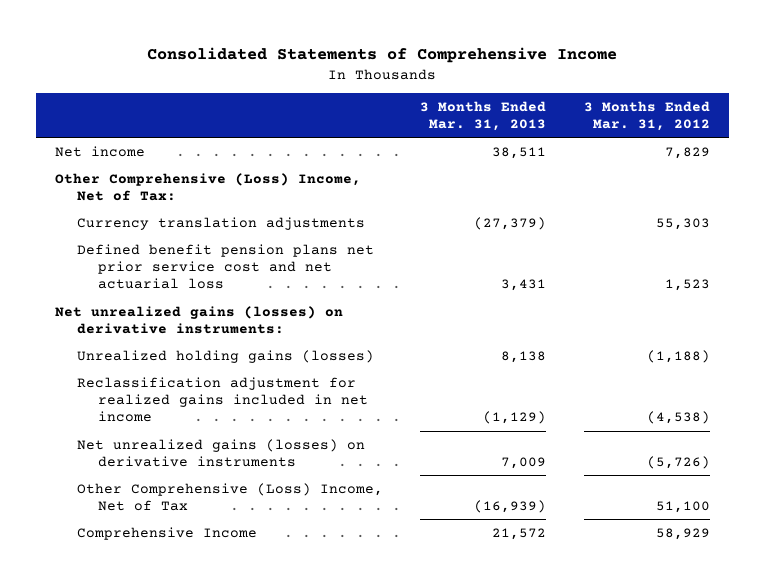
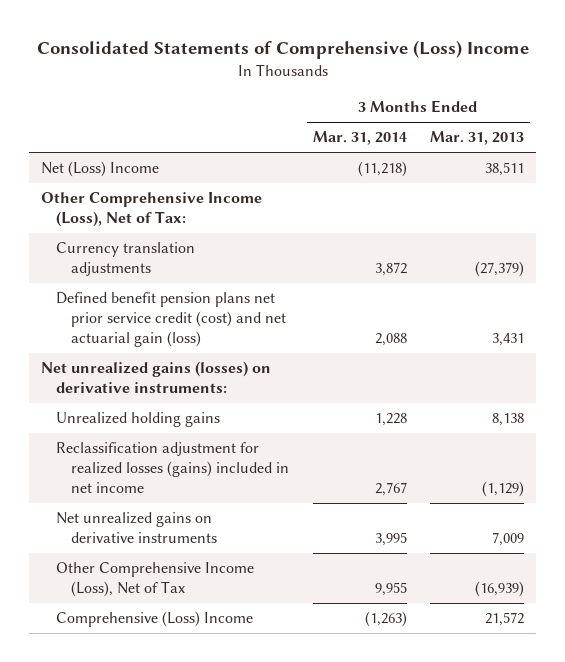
[147,46,618,63] Consolidated Statements of Comprehensive Income -> [36,40,529,60] Consolidated Statements of Comprehensive (Loss) Income
[583,100,710,132] 3 Months Ended Mar. 31, 2012 -> none
none -> [312,131,407,146] Mar. 31, 2014
[54,145,145,157] Net income -> [41,161,160,178] Net (Loss) Income
[54,172,361,202] Other Comprehensive (Loss) Income, Net of Tax: -> [41,192,263,228] Other Comprehensive Income (Loss), Net of Tax:
[76,243,374,290] Defined benefit pension plans net prior service cost and net actuarial loss -> [56,292,287,348] Defined benefit pension plans net prior service credit (cost) and net actuarial gain (loss)
[76,349,374,363] Unrealized holding gains (losses) -> [56,412,221,428] Unrealized holding gains
[76,376,369,423] Reclassification adjustment for realized gains included in net income -> [56,442,290,494] Reclassification adjustment for realized losses (gains) included in net income
[76,438,365,468] Net unrealized gains (losses) on derivative instruments -> [56,512,218,544] Net unrealized gains on derivative instruments
[76,482,383,512] Other Comprehensive (Loss) Income, Net of Tax -> [56,562,255,598] Other Comprehensive Income (Loss), Net of Tax
[76,526,257,540] Comprehensive Income -> [56,611,254,628] Comprehensive (Loss) Income

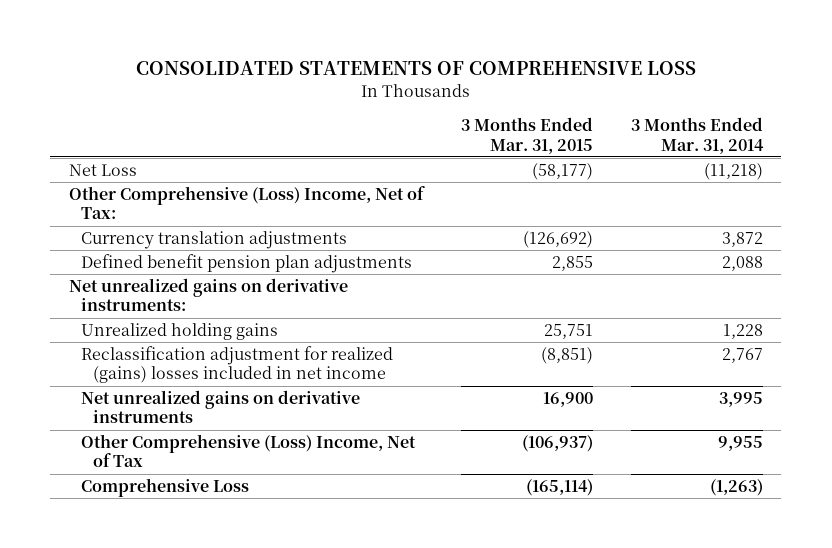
[36,40,529,60] Consolidated Statements of Comprehensive (Loss) Income -> [135,61,696,76] CONSOLIDATED STATEMENTS OF COMPREHENSIVE LOSS
[430,131,525,146] Mar. 31, 2013 -> none
none -> [460,117,593,154] 3 Months Ended Mar. 31, 2015
[41,161,160,178] Net (Loss) Income -> [69,164,138,177] Net Loss
[41,192,263,228] Other Comprehensive Income (Loss), Net of Tax: -> [69,186,426,220] Other Comprehensive (Loss) Income, Net of Tax:
[56,292,287,348] Defined benefit pension plans net prior service credit (cost) and net actuarial gain (loss) -> [80,254,412,274] Defined benefit pension plan adjustments
[41,361,272,394] Net unrealized gains (losses) on derivative instruments: -> [69,278,349,312] Net unrealized gains on derivative instruments:
[56,442,290,494] Reclassification adjustment for realized losses (gains) included in net income -> [80,346,393,384] Reclassification adjustment for realized (gains) losses included in net income
[56,562,255,598] Other Comprehensive Income (Loss), Net of Tax -> [80,434,416,468] Other Comprehensive (Loss) Income, Net of Tax
[56,611,254,628] Comprehensive (Loss) Income -> [80,478,249,498] Comprehensive Loss

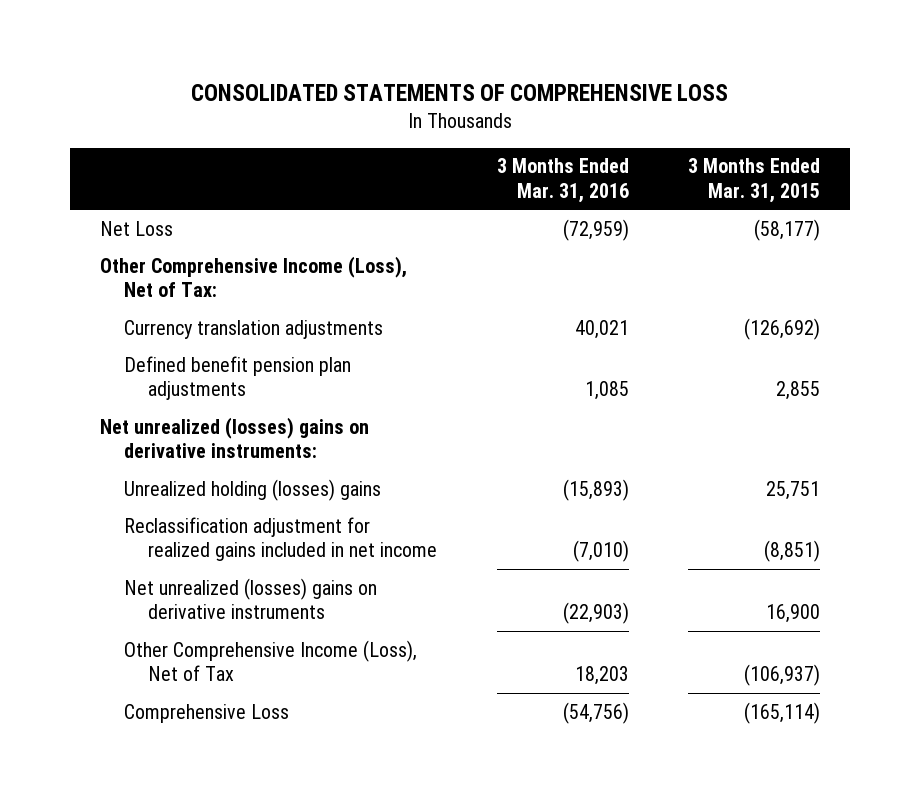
[630,117,764,154] 3 Months Ended Mar. 31, 2014 -> none
none -> [496,158,629,203] 3 Months Ended Mar. 31, 2016
[69,186,426,220] Other Comprehensive (Loss) Income, Net of Tax: -> [99,255,407,298] Other Comprehensive Income (Loss), Net of Tax:
[69,278,349,312] Net unrealized gains on derivative instruments: -> [99,416,369,459] Net unrealized (losses) gains on derivative instruments:
[80,323,278,341] Unrealized holding gains -> [123,478,381,501] Unrealized holding (losses) gains
[80,346,393,384] Reclassification adjustment for realized (gains) losses included in net income -> [123,516,438,562] Reclassification adjustment for realized gains included in net income
[80,390,360,424] Net unrealized gains on derivative instruments -> [123,577,377,620] Net unrealized (losses) gains on derivative instruments
[80,434,416,468] Other Comprehensive (Loss) Income, Net of Tax -> [123,639,417,682] Other Comprehensive Income (Loss), Net of Tax

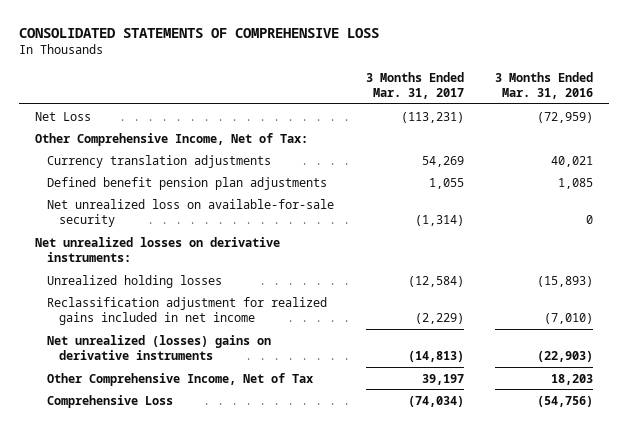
[687,158,820,203] 3 Months Ended Mar. 31, 2015 -> none
none -> [365,71,464,99] 3 Months Ended Mar. 31, 2017
[99,255,407,298] Other Comprehensive Income (Loss), Net of Tax: -> [34,132,308,146] Other Comprehensive Income, Net of Tax:
none -> [47,198,335,227] Net unrealized loss on available-for-sale security
[99,416,369,459] Net unrealized (losses) gains on derivative instruments: -> [34,236,280,262] Net unrealized losses on derivative instruments:
[123,478,381,501] Unrealized holding (losses) gains -> [47,274,223,288] Unrealized holding losses
[123,639,417,682] Other Comprehensive Income (Loss), Net of Tax -> [47,372,314,386] Other Comprehensive Income, Net of Tax

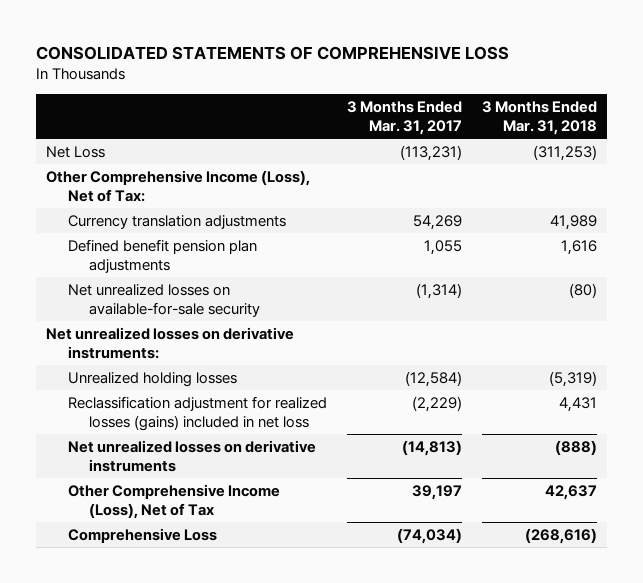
[495,71,594,99] 3 Months Ended Mar. 31, 2016 -> none
none -> [482,101,598,136] 3 Months Ended Mar. 31, 2018
[34,132,308,146] Other Comprehensive Income, Net of Tax: -> [46,169,311,202] Other Comprehensive Income (Loss), Net of Tax:
[47,198,335,227] Net unrealized loss on available-for-sale security -> [67,283,260,317] Net unrealized losses on available-for-sale security
[47,296,328,325] Reclassification adjustment for realized gains included in net income -> [67,395,327,431] Reclassification adjustment for realized losses (gains) included in net loss
[47,334,272,360] Net unrealized (losses) gains on derivative instruments -> [67,439,316,472] Net unrealized losses on derivative instruments
[47,372,314,386] Other Comprehensive Income, Net of Tax -> [67,483,280,519] Other Comprehensive Income (Loss), Net of Tax

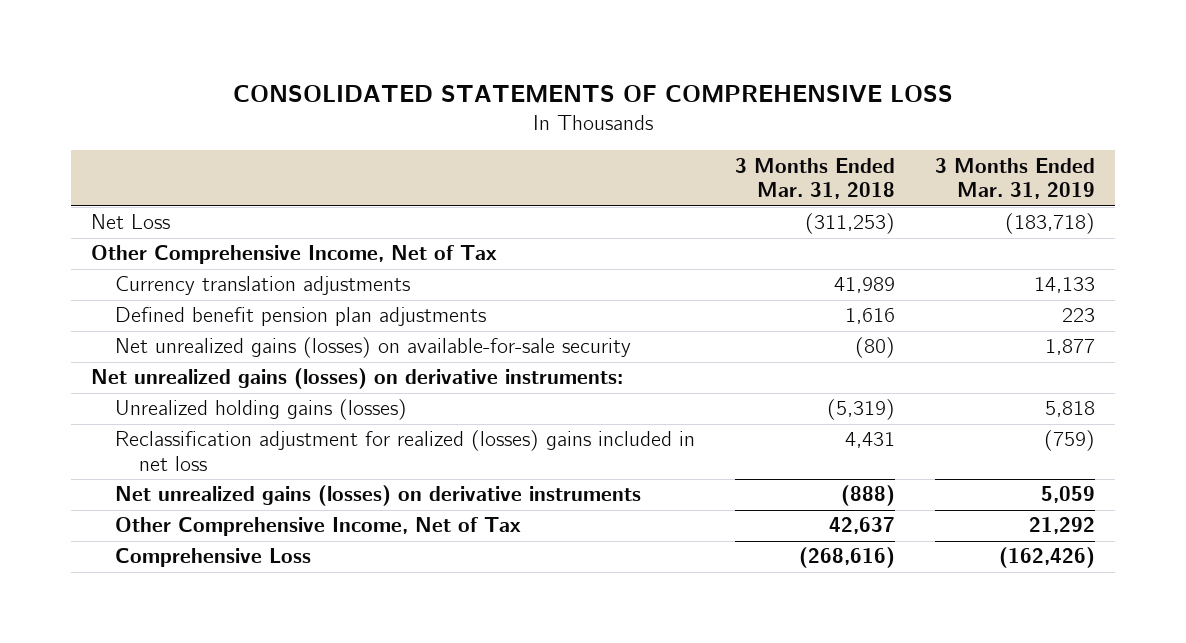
[346,101,462,136] 3 Months Ended Mar. 31, 2017 -> none
none -> [935,157,1096,200] 3 Months Ended Mar. 31, 2019
[46,169,311,202] Other Comprehensive Income (Loss), Net of Tax: -> [90,245,497,265] Other Comprehensive Income, Net of Tax
[67,283,260,317] Net unrealized losses on available-for-sale security -> [114,337,631,359] Net unrealized gains (losses) on available-for-sale security
[46,326,295,359] Net unrealized losses on derivative instruments: -> [90,368,623,390] Net unrealized gains (losses) on derivative instruments:
[67,371,237,387] Unrealized holding losses -> [114,399,407,421] Unrealized holding gains (losses)
[67,395,327,431] Reclassification adjustment for realized losses (gains) included in net loss -> [114,430,695,472] Reclassification adjustment for realized (losses) gains included in net loss
[67,439,316,472] Net unrealized losses on derivative instruments -> [114,485,641,507] Net unrealized gains (losses) on derivative instruments
[67,483,280,519] Other Comprehensive Income (Loss), Net of Tax -> [114,517,521,537] Other Comprehensive Income, Net of Tax

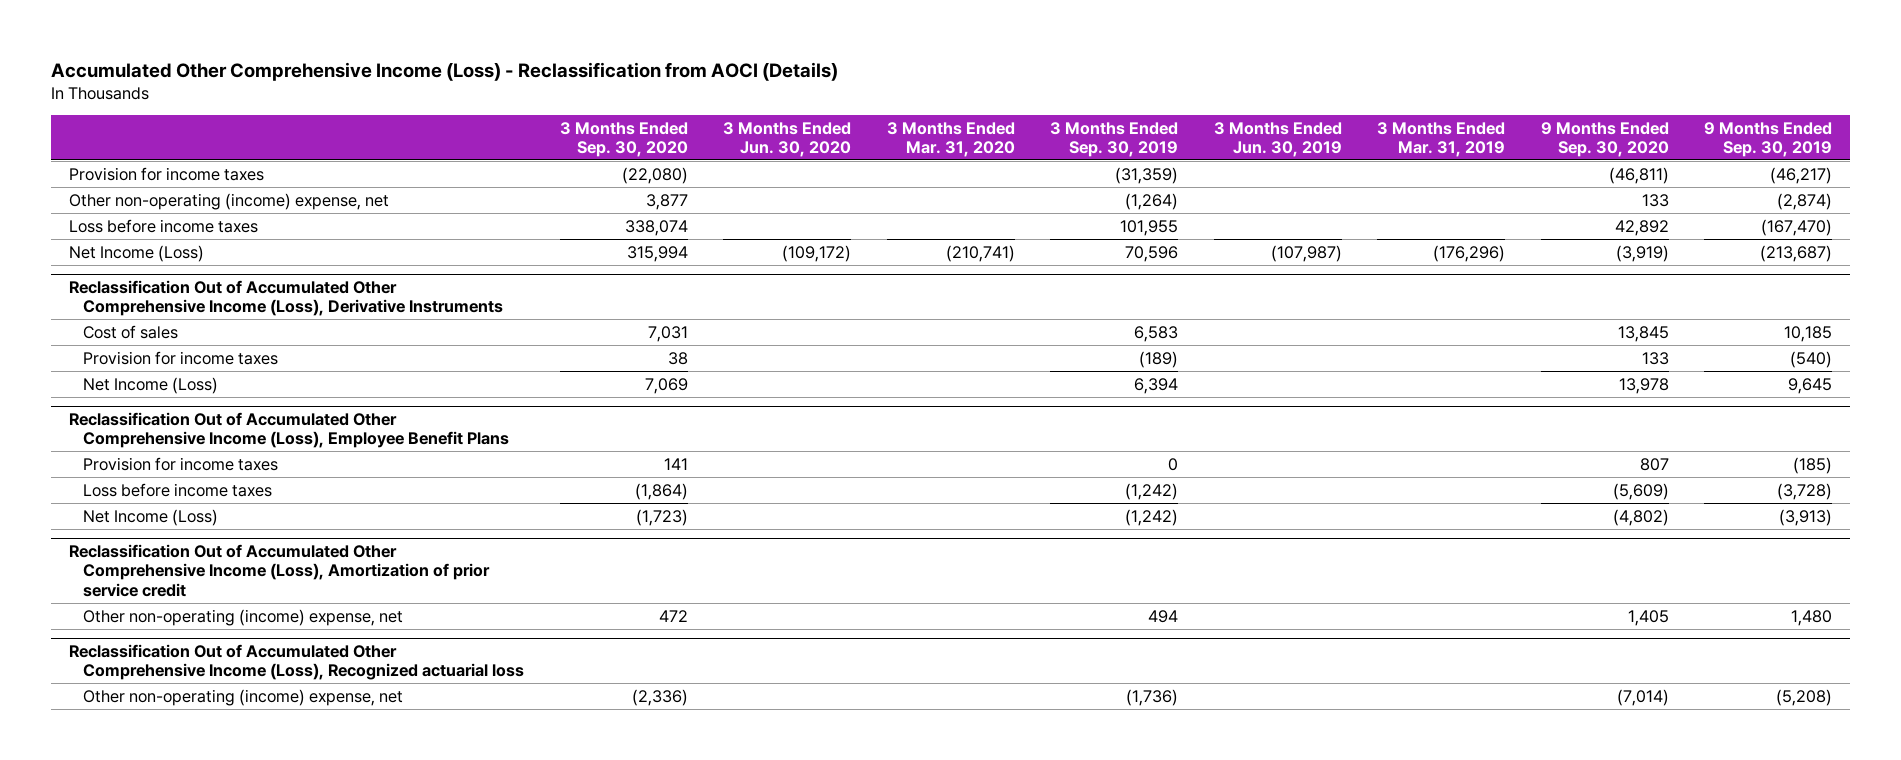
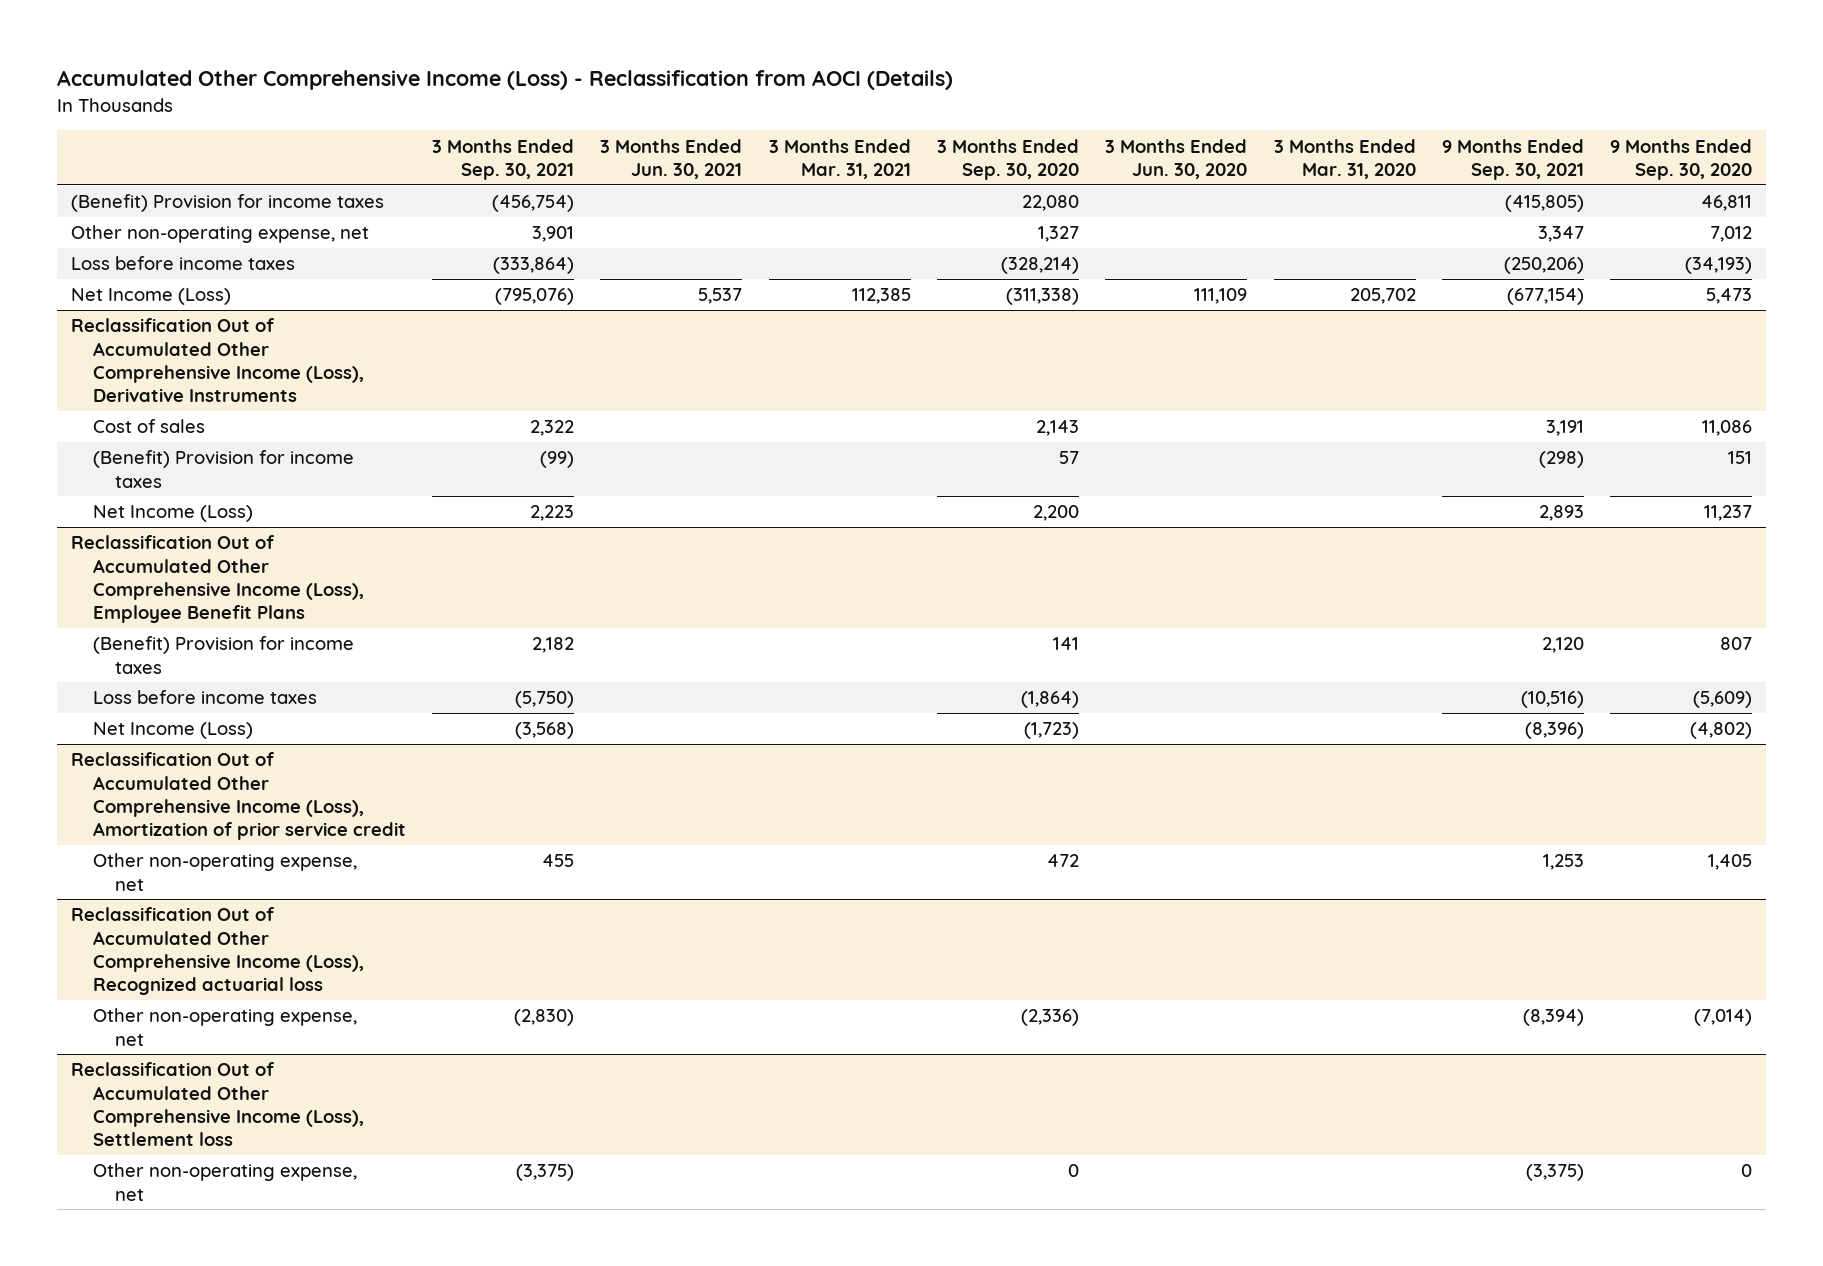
[1050,121,1179,158] 3 Months Ended Sep. 30, 2019 -> none
[1213,121,1342,158] 3 Months Ended Jun. 30, 2019 -> none
[1377,121,1506,158] 3 Months Ended Mar. 31, 2019 -> none
[1704,121,1833,158] 9 Months Ended Sep. 30, 2019 -> none
none -> [432,138,575,180] 3 Months Ended Sep. 30, 2021
none -> [600,138,743,179] 3 Months Ended Jun. 30, 2021
none -> [768,138,911,179] 3 Months Ended Mar. 31, 2021
none -> [1442,138,1585,180] 9 Months Ended Sep. 30, 2021
[68,166,264,181] Provision for income taxes -> [70,194,384,213] (Benefit) Provision for income taxes
[621,166,688,184] (22,080) -> [1022,195,1080,212] 22,080
[1608,166,1669,184] (46,811) -> [1701,195,1753,212] 46,811
[68,192,389,210] Other non-operating (income) expense, net -> [70,225,369,244] Other non-operating expense, net
[645,193,688,210] 3,877 -> [1038,226,1080,243] 1,327
[1641,193,1669,207] 133 -> [1710,226,1753,243] 7,012
[624,219,688,236] 338,074 -> [1001,257,1080,275] (328,214)
[1614,219,1669,236] 42,892 -> [1685,257,1753,275] (34,193)
[626,245,688,262] 315,994 -> [1006,288,1080,306] (311,338)
[782,244,852,262] (109,172) -> [1194,288,1248,305] 111,109
[945,244,1015,262] (210,741) -> [1349,288,1416,305] 205,702
[1615,244,1669,262] (3,919) -> [1706,288,1753,305] 5,473
[647,325,688,342] 7,031 -> [1036,420,1080,437] 2,143
[1617,325,1669,342] 13,845 -> [1702,420,1753,437] 11,086
[83,350,279,365] Provision for income taxes -> [92,450,354,488] (Benefit) Provision for income taxes
[667,351,688,365] 38 -> [1059,451,1080,465] 57
[1641,351,1669,365] 133 -> [1728,451,1753,465] 151
[644,377,688,394] 7,069 -> [1033,505,1080,522] 2,200
[1618,377,1669,394] 13,978 -> [1704,505,1753,522] 11,237
[83,456,279,471] Provision for income taxes -> [92,636,354,674] (Benefit) Provision for income taxes
[83,608,404,626] Other non-operating (income) expense, net -> [92,853,357,891] Other non-operating expense, net
[83,688,404,706] Other non-operating (income) expense, net -> [92,1008,357,1046] Other non-operating expense, net
none -> [70,1062,364,1147] Reclassification Out of Accumulated Other Comprehensive Income (Loss), Settlement loss
none -> [92,1163,357,1201] Other non-operating expense, net

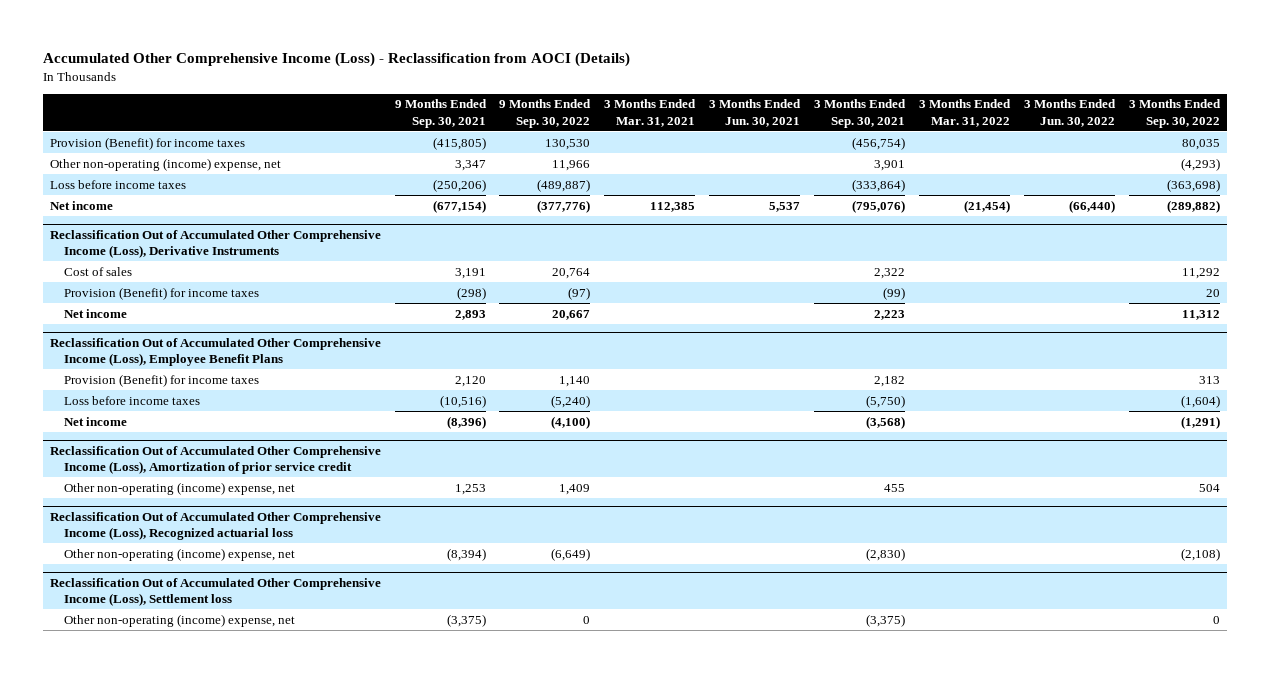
[937,138,1080,180] 3 Months Ended Sep. 30, 2020 -> none
[1105,138,1248,179] 3 Months Ended Jun. 30, 2020 -> none
[1273,138,1416,179] 3 Months Ended Mar. 31, 2020 -> none
[1610,138,1753,180] 9 Months Ended Sep. 30, 2020 -> none
none -> [499,99,592,128] 9 Months Ended Sep. 30, 2022
none -> [919,99,1012,127] 3 Months Ended Mar. 31, 2022
none -> [1024,99,1117,127] 3 Months Ended Jun. 30, 2022
none -> [1128,99,1221,128] 3 Months Ended Sep. 30, 2022
[70,194,384,213] (Benefit) Provision for income taxes -> [49,136,245,150] Provision (Benefit) for income taxes
[70,225,369,244] Other non-operating expense, net -> [49,157,281,171] Other non-operating (income) expense, net
[70,288,231,306] Net Income (Loss) -> [49,200,113,210] Net income
[92,450,354,488] (Benefit) Provision for income taxes -> [64,286,260,300] Provision (Benefit) for income taxes
[92,505,253,523] Net Income (Loss) -> [64,308,128,318] Net income
[92,636,354,674] (Benefit) Provision for income taxes -> [64,373,260,387] Provision (Benefit) for income taxes
[92,722,253,740] Net Income (Loss) -> [64,416,128,426] Net income
[92,853,357,891] Other non-operating expense, net -> [64,481,296,495] Other non-operating (income) expense, net
[92,1008,357,1046] Other non-operating expense, net -> [64,547,296,561] Other non-operating (income) expense, net
[92,1163,357,1201] Other non-operating expense, net -> [64,613,296,627] Other non-operating (income) expense, net

